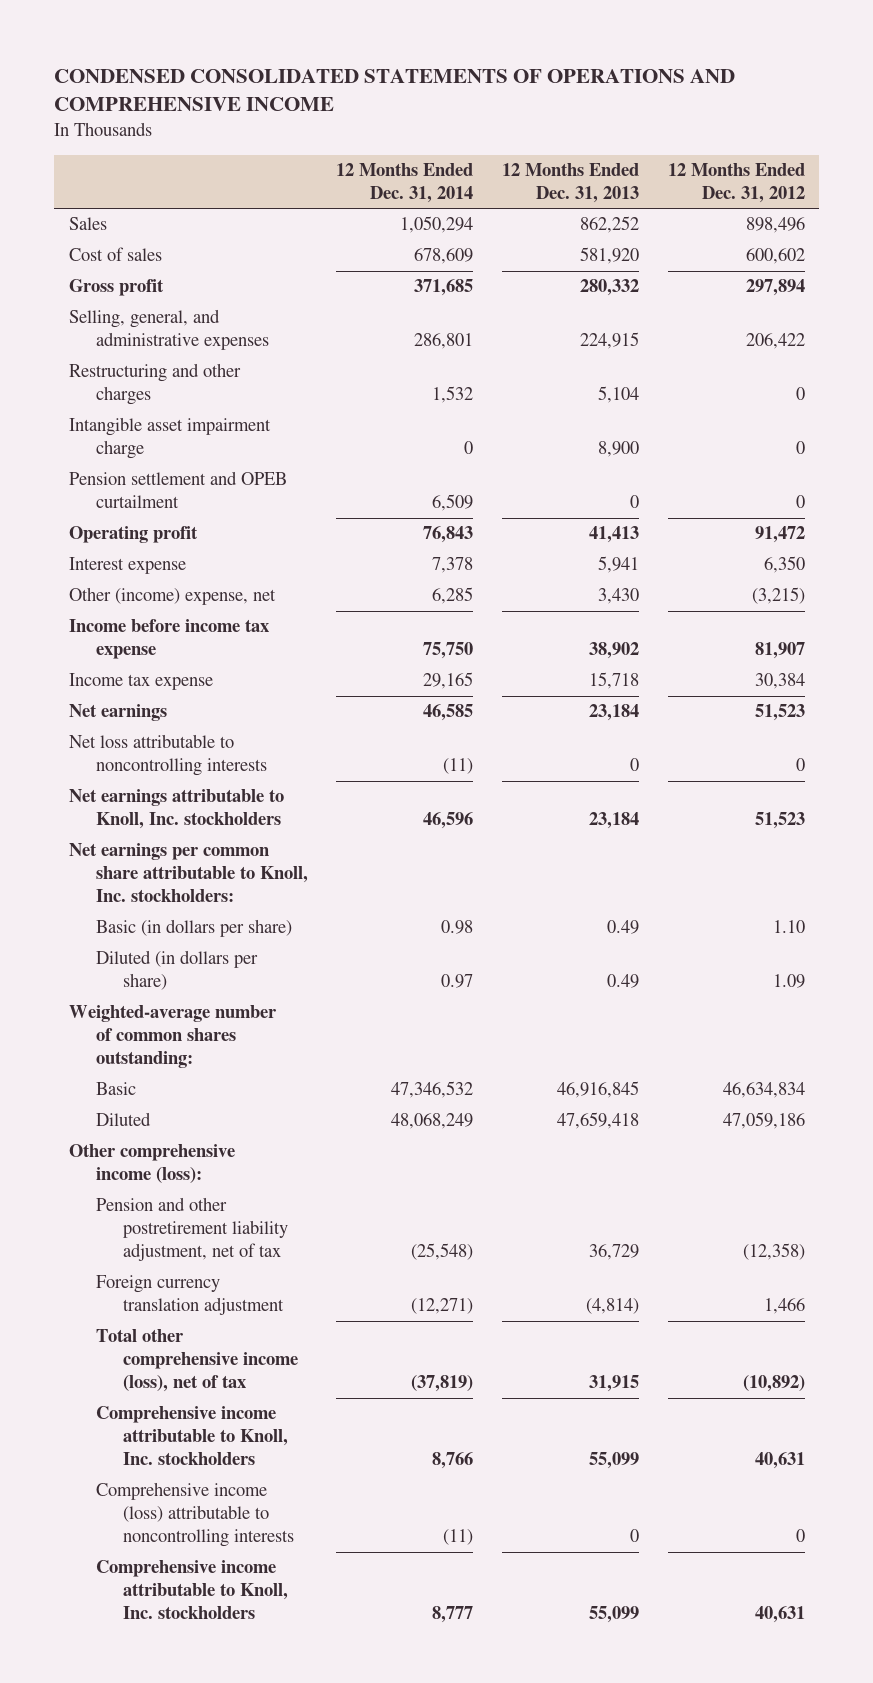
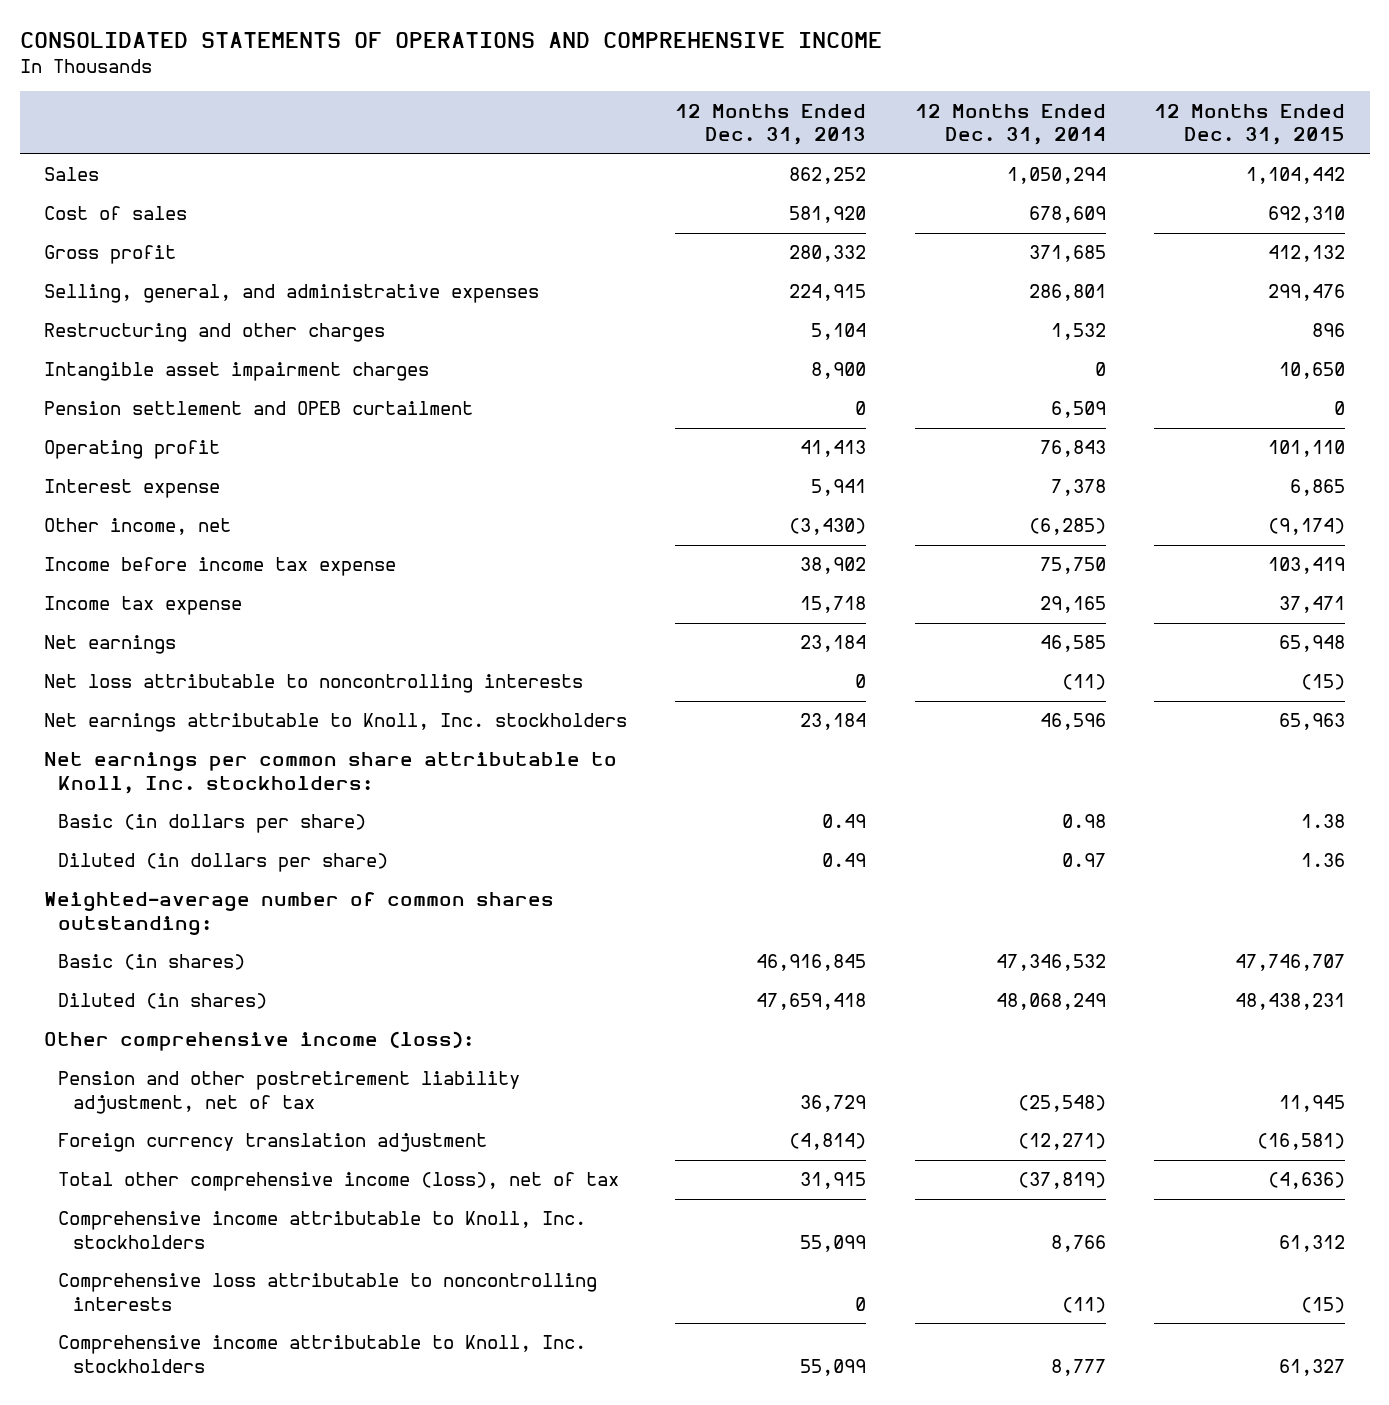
[54,68,736,112] CONDENSED CONSOLIDATED STATEMENTS OF OPERATIONS AND COMPREHENSIVE INCOME -> [19,32,882,49] CONSOLIDATED STATEMENTS OF OPERATIONS AND COMPREHENSIVE INCOME
[667,162,805,204] 12 Months Ended Dec. 31, 2012 -> none
none -> [1154,103,1346,146] 12 Months Ended Dec. 31, 2015
[68,417,271,460] Intangible asset impairment charge -> [43,362,429,382] Intangible asset impairment charges
[68,587,276,606] Other (income) expense, net -> [43,518,231,536] Other income, net
[432,587,474,605] 6,285 -> [1028,518,1106,536] (6,285)
[597,588,639,605] 3,430 -> [789,518,867,536] (3,430)
[95,1082,136,1096] Basic -> [58,954,246,971] Basic (in shares)
[95,1112,151,1127] Diluted -> [58,993,268,1010] Diluted (in shares)
[95,1482,294,1548] Comprehensive income (loss) attributable to noncontrolling interests -> [58,1273,598,1312] Comprehensive loss attributable to noncontrolling interests

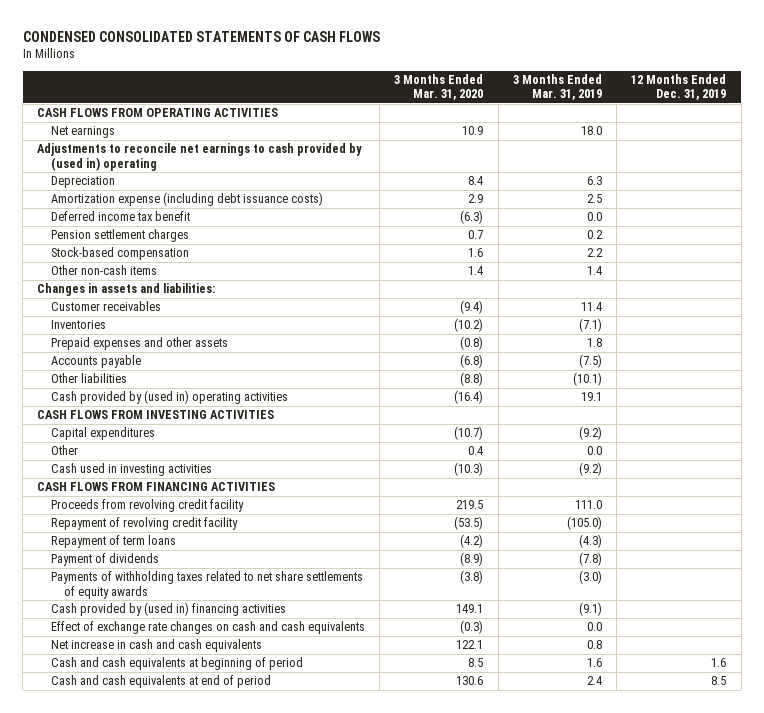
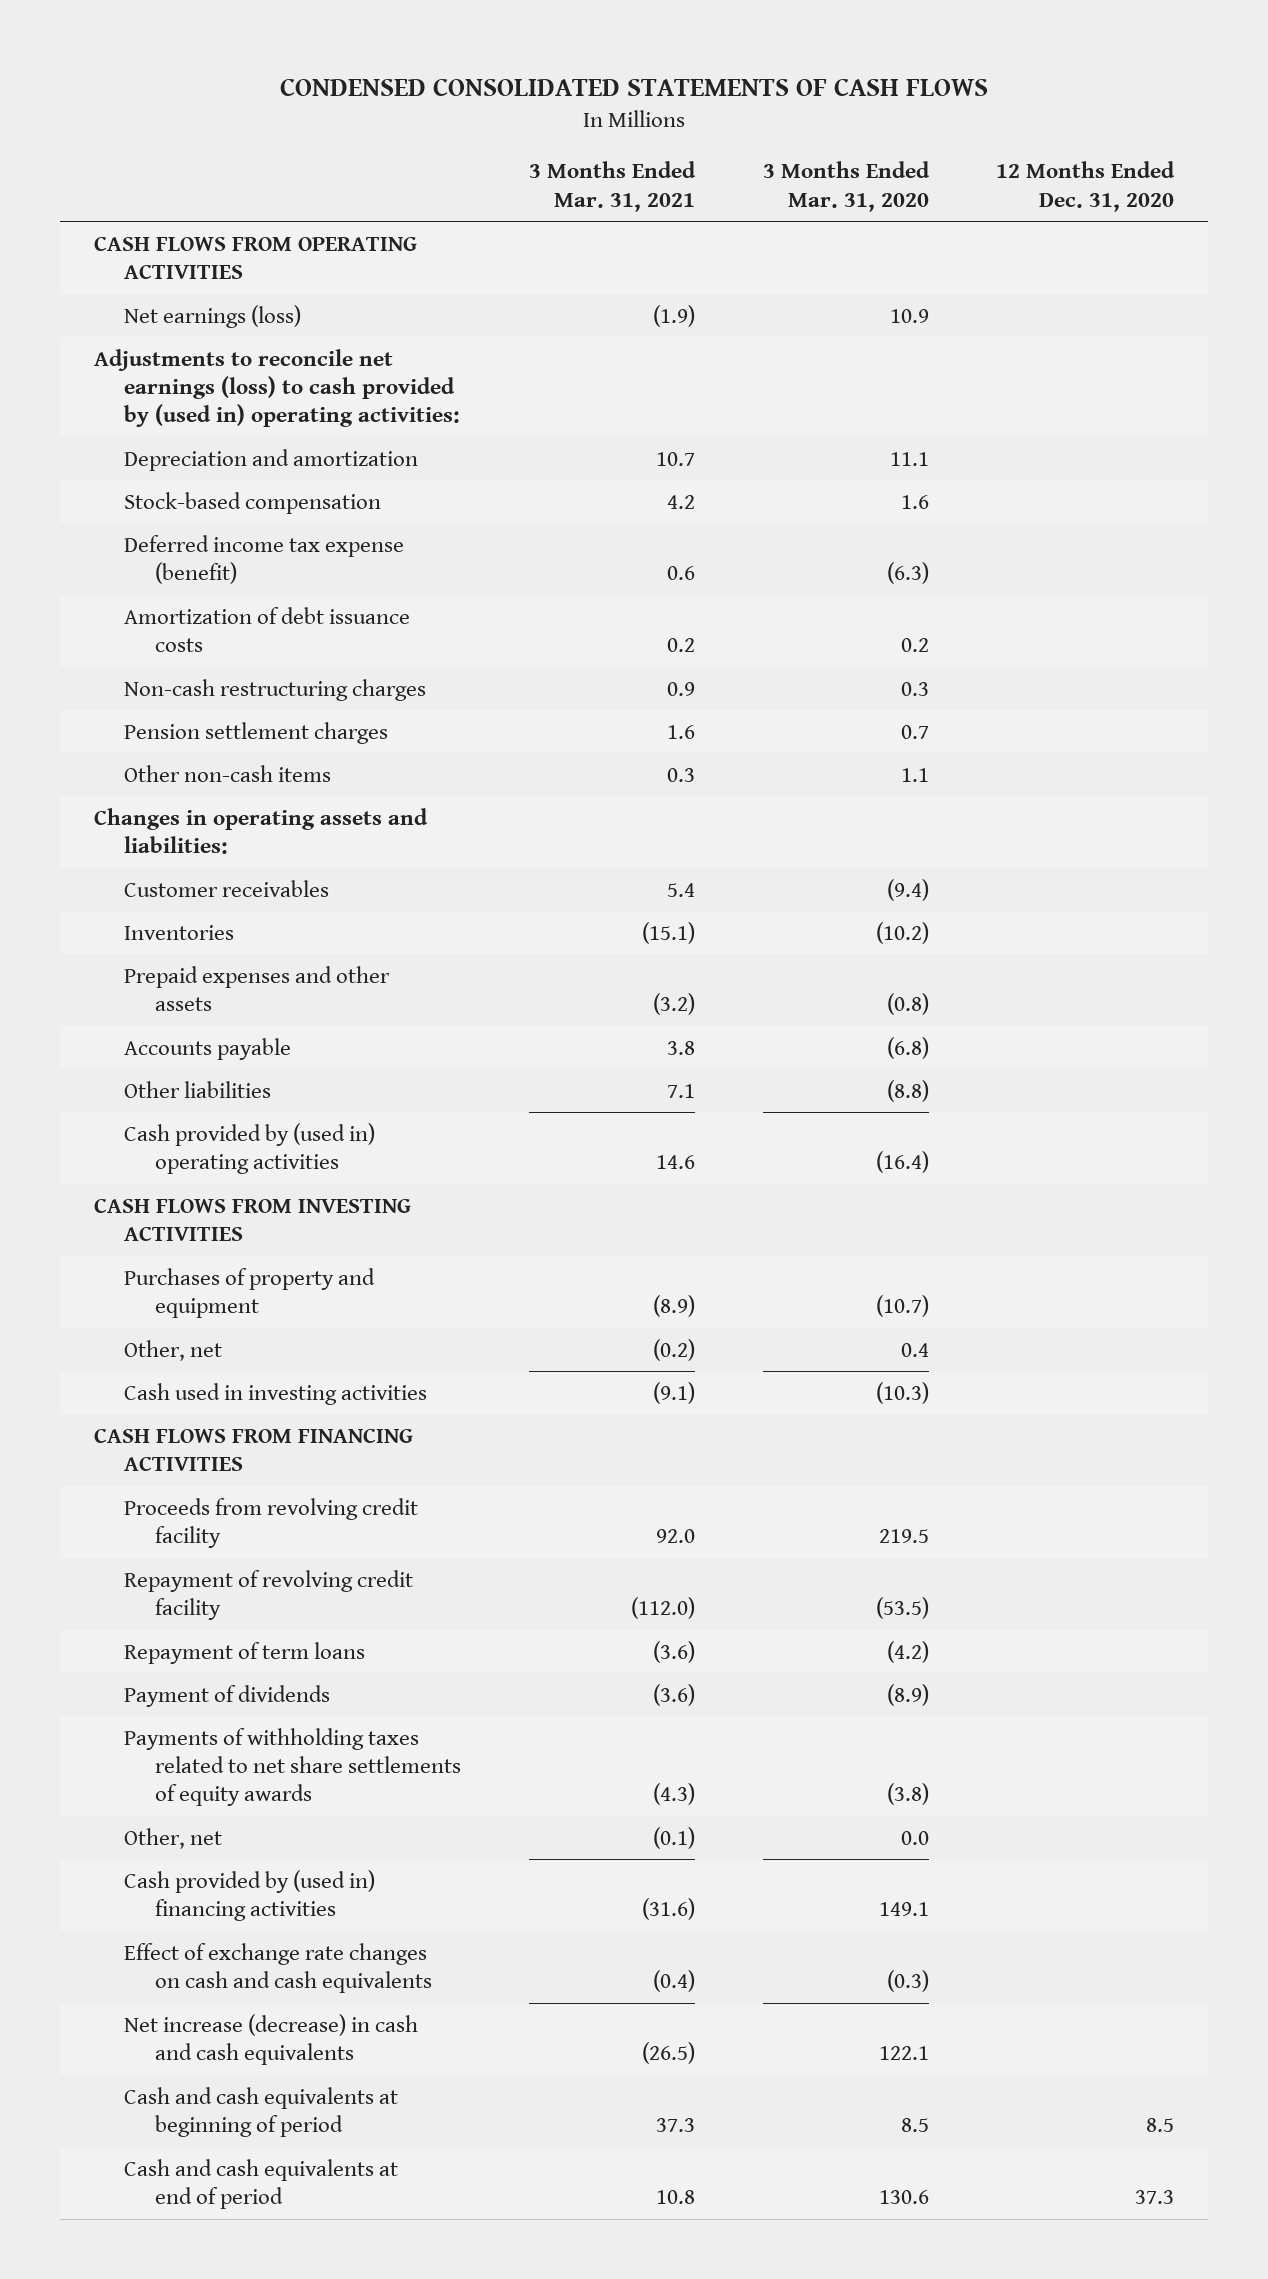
[512,74,602,101] 3 Months Ended Mar. 31, 2019 -> none
[631,74,727,101] 12 Months Ended Dec. 31, 2019 -> none
none -> [528,161,696,212] 3 Months Ended Mar. 31, 2021
none -> [996,161,1176,212] 12 Months Ended Dec. 31, 2020
[50,176,115,189] Depreciation -> none
[50,192,323,207] Amortization expense (including debt issuance costs) -> none
[50,211,190,222] Deferred income tax benefit -> none
[50,126,115,139] Net earnings -> [124,304,302,328] Net earnings (loss)
[37,143,363,171] Adjustments to reconcile net earnings to cash provided by (used in) operating -> [93,348,461,428] Adjustments to reconcile net earnings (loss) to cash provided by (used in) operating activities:
none -> [124,448,419,471] Depreciation and amortization
none -> [124,534,405,585] Deferred income tax expense (benefit)
none -> [124,606,411,653] Amortization of debt issuance costs
none -> [124,678,427,701] Non-cash restructuring charges
[50,229,189,243] Pension settlement charges -> [124,721,389,744] Pension settlement charges
[468,266,484,276] 1.4 -> [900,767,929,782] 1.1
[37,283,216,297] Changes in assets and liabilities: -> [93,807,428,855] Changes in operating assets and liabilities:
[50,427,155,441] Capital expenditures -> [124,1267,376,1319] Purchases of property and equipment
[50,445,78,456] Other -> [124,1339,223,1361] Other, net
none -> [124,1827,223,1849] Other, net
[50,639,262,653] Net increase in cash and cash equivalents -> [124,2013,419,2066] Net increase (decrease) in cash and cash equivalents

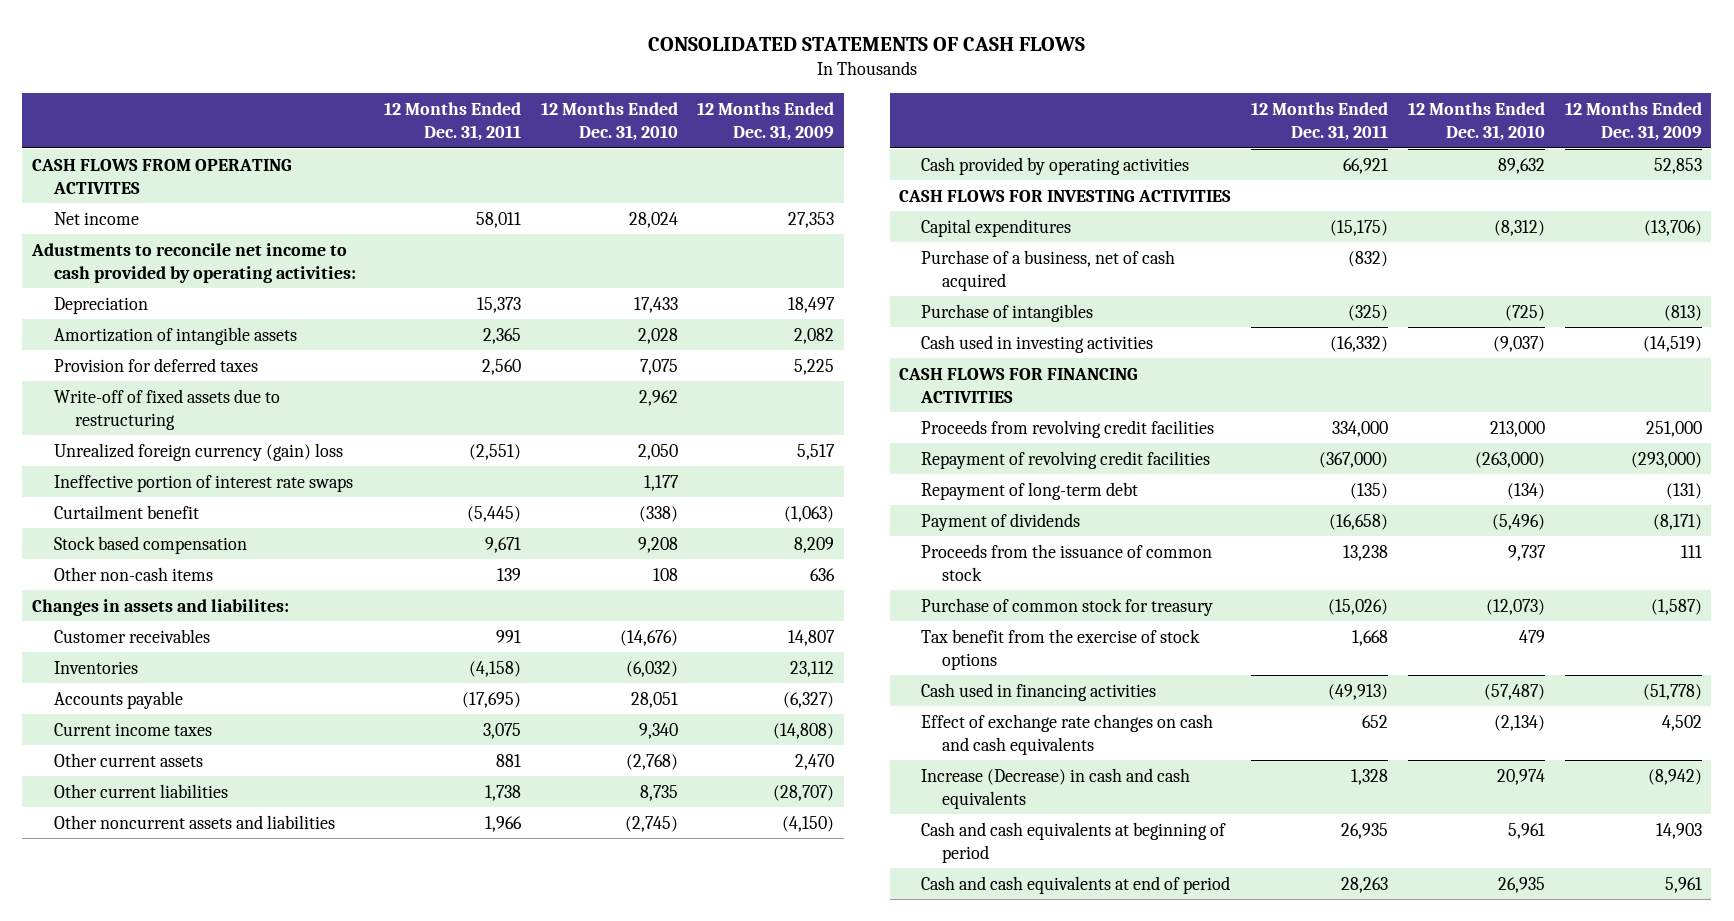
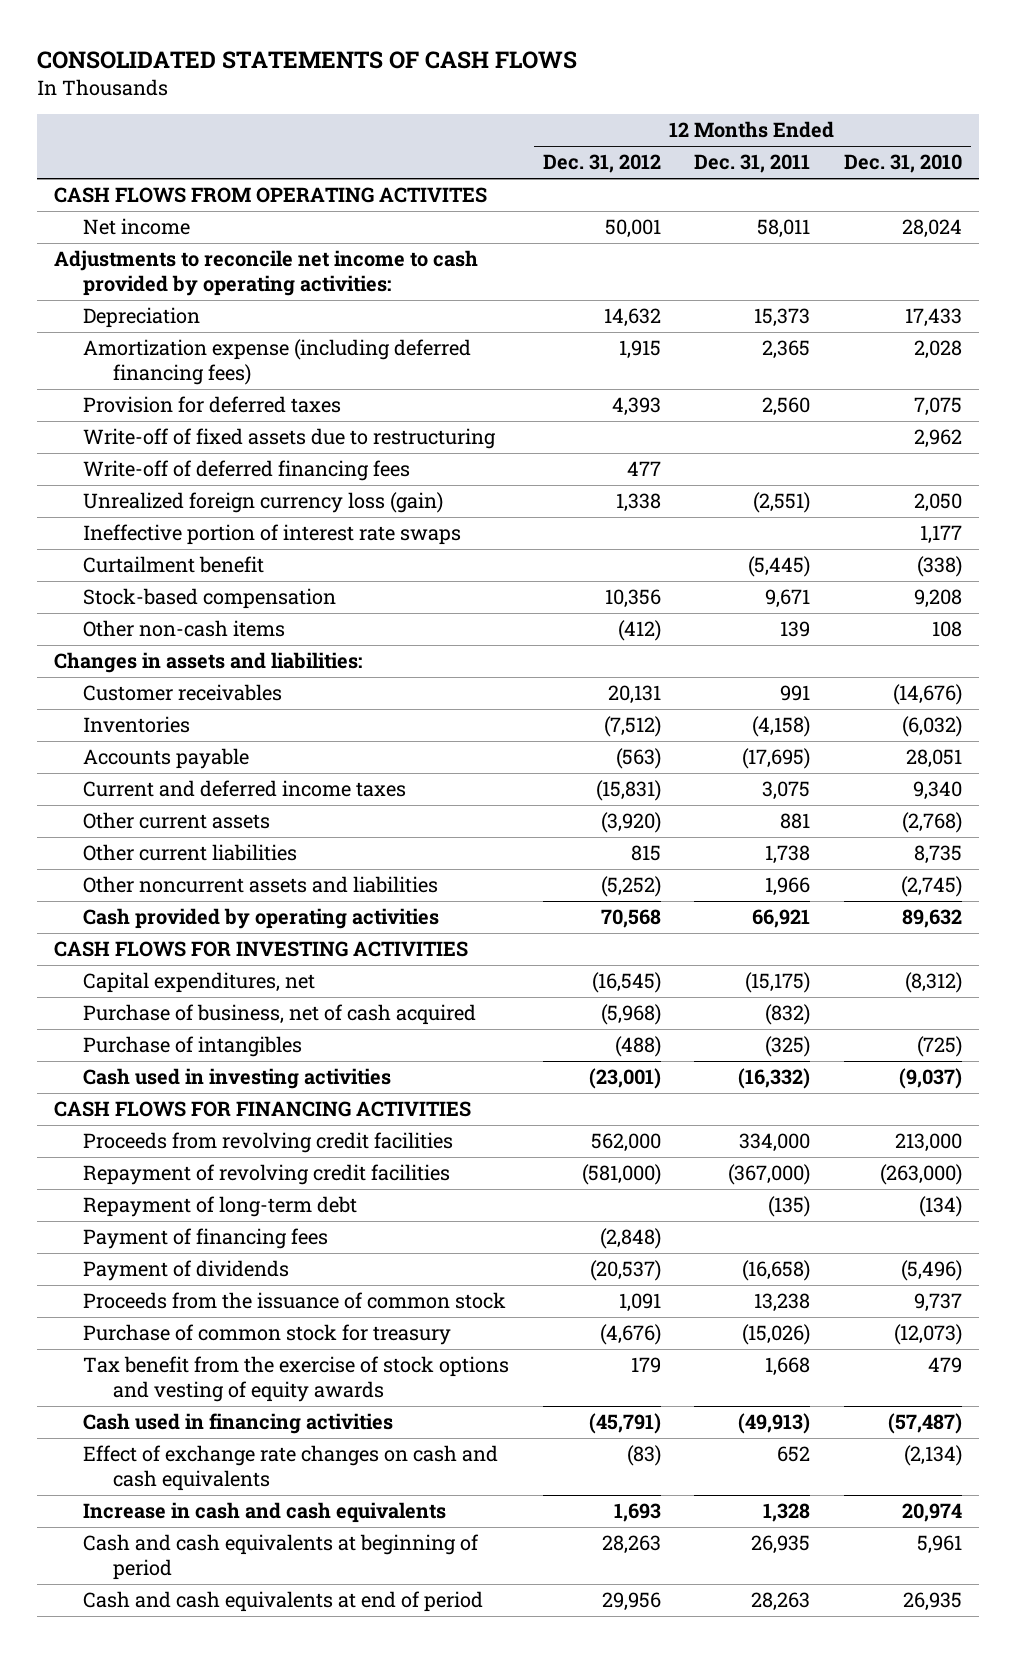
[697,101,835,142] 12 Months Ended Dec. 31, 2009 -> none
none -> [542,154,661,174] Dec. 31, 2012
[31,242,356,284] Adustments to reconcile net income to cash provided by operating activities: -> [53,250,478,297] Adjustments to reconcile net income to cash provided by operating activities:
[53,326,297,345] Amortization of intangible assets -> [83,339,472,386] Amortization expense (including deferred financing fees)
none -> [83,460,411,482] Write-off of deferred financing fees
[53,442,343,461] Unrealized foreign currency (gain) loss -> [83,492,444,514] Unrealized foreign currency loss (gain)
[53,535,247,554] Stock based compensation -> [83,588,337,610] Stock-based compensation
[32,598,290,616] Changes in assets and liabilites: -> [53,652,362,674] Changes in assets and liabilities:
[53,722,212,736] Current income taxes -> [83,780,407,798] Current and deferred income taxes
[920,218,1071,237] Capital expenditures -> [83,972,316,994] Capital expenditures, net
[920,249,1175,292] Purchase of a business, net of cash acquired -> [83,1004,477,1026] Purchase of business, net of cash acquired
none -> [83,1228,329,1250] Payment of financing fees
[920,628,1200,671] Tax benefit from the exercise of stock options -> [83,1356,510,1403] Tax benefit from the exercise of stock options and vesting of equity awards
[920,767,1190,810] Increase (Decrease) in cash and cash equivalents -> [83,1502,447,1524] Increase in cash and cash equivalents

